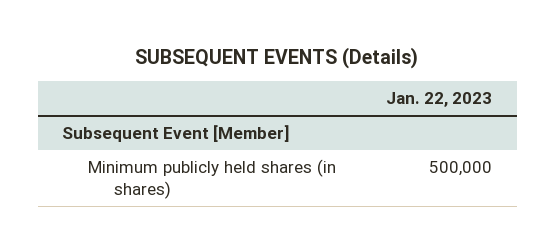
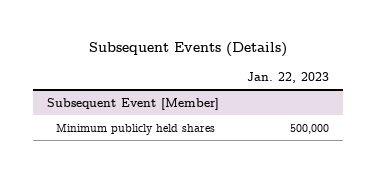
[135,47,419,70] SUBSEQUENT EVENTS (Details) -> [89,41,288,57] Subsequent Events (Details)
[88,159,337,200] Minimum publicly held shares (in shares) -> [55,122,215,135] Minimum publicly held shares

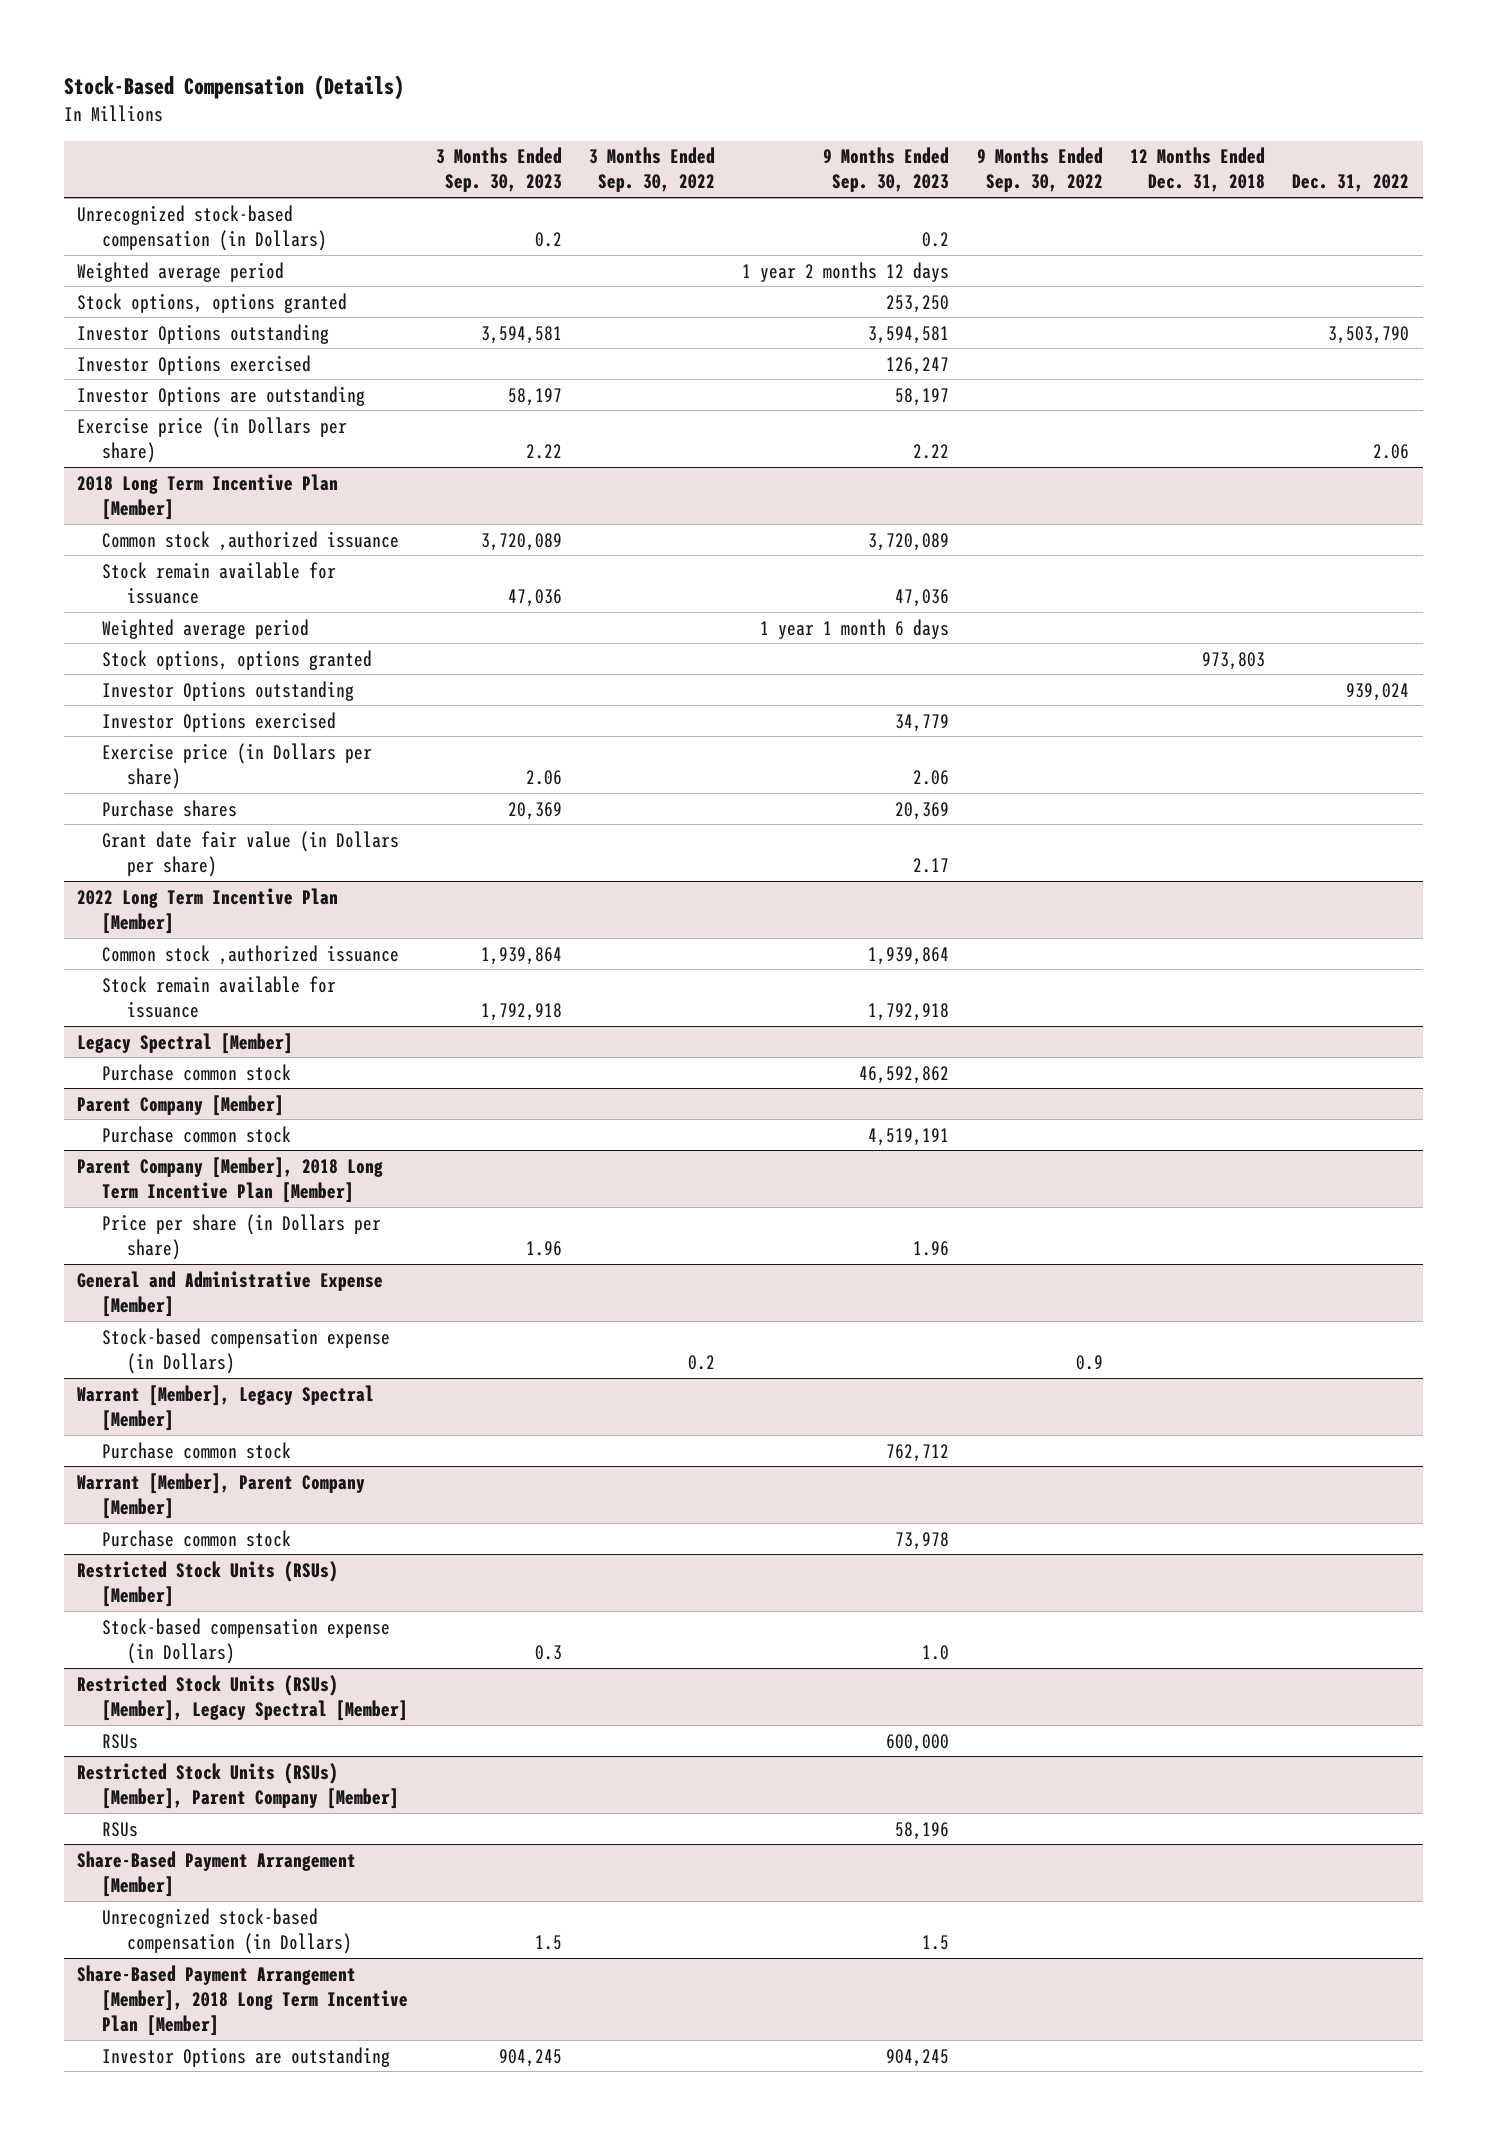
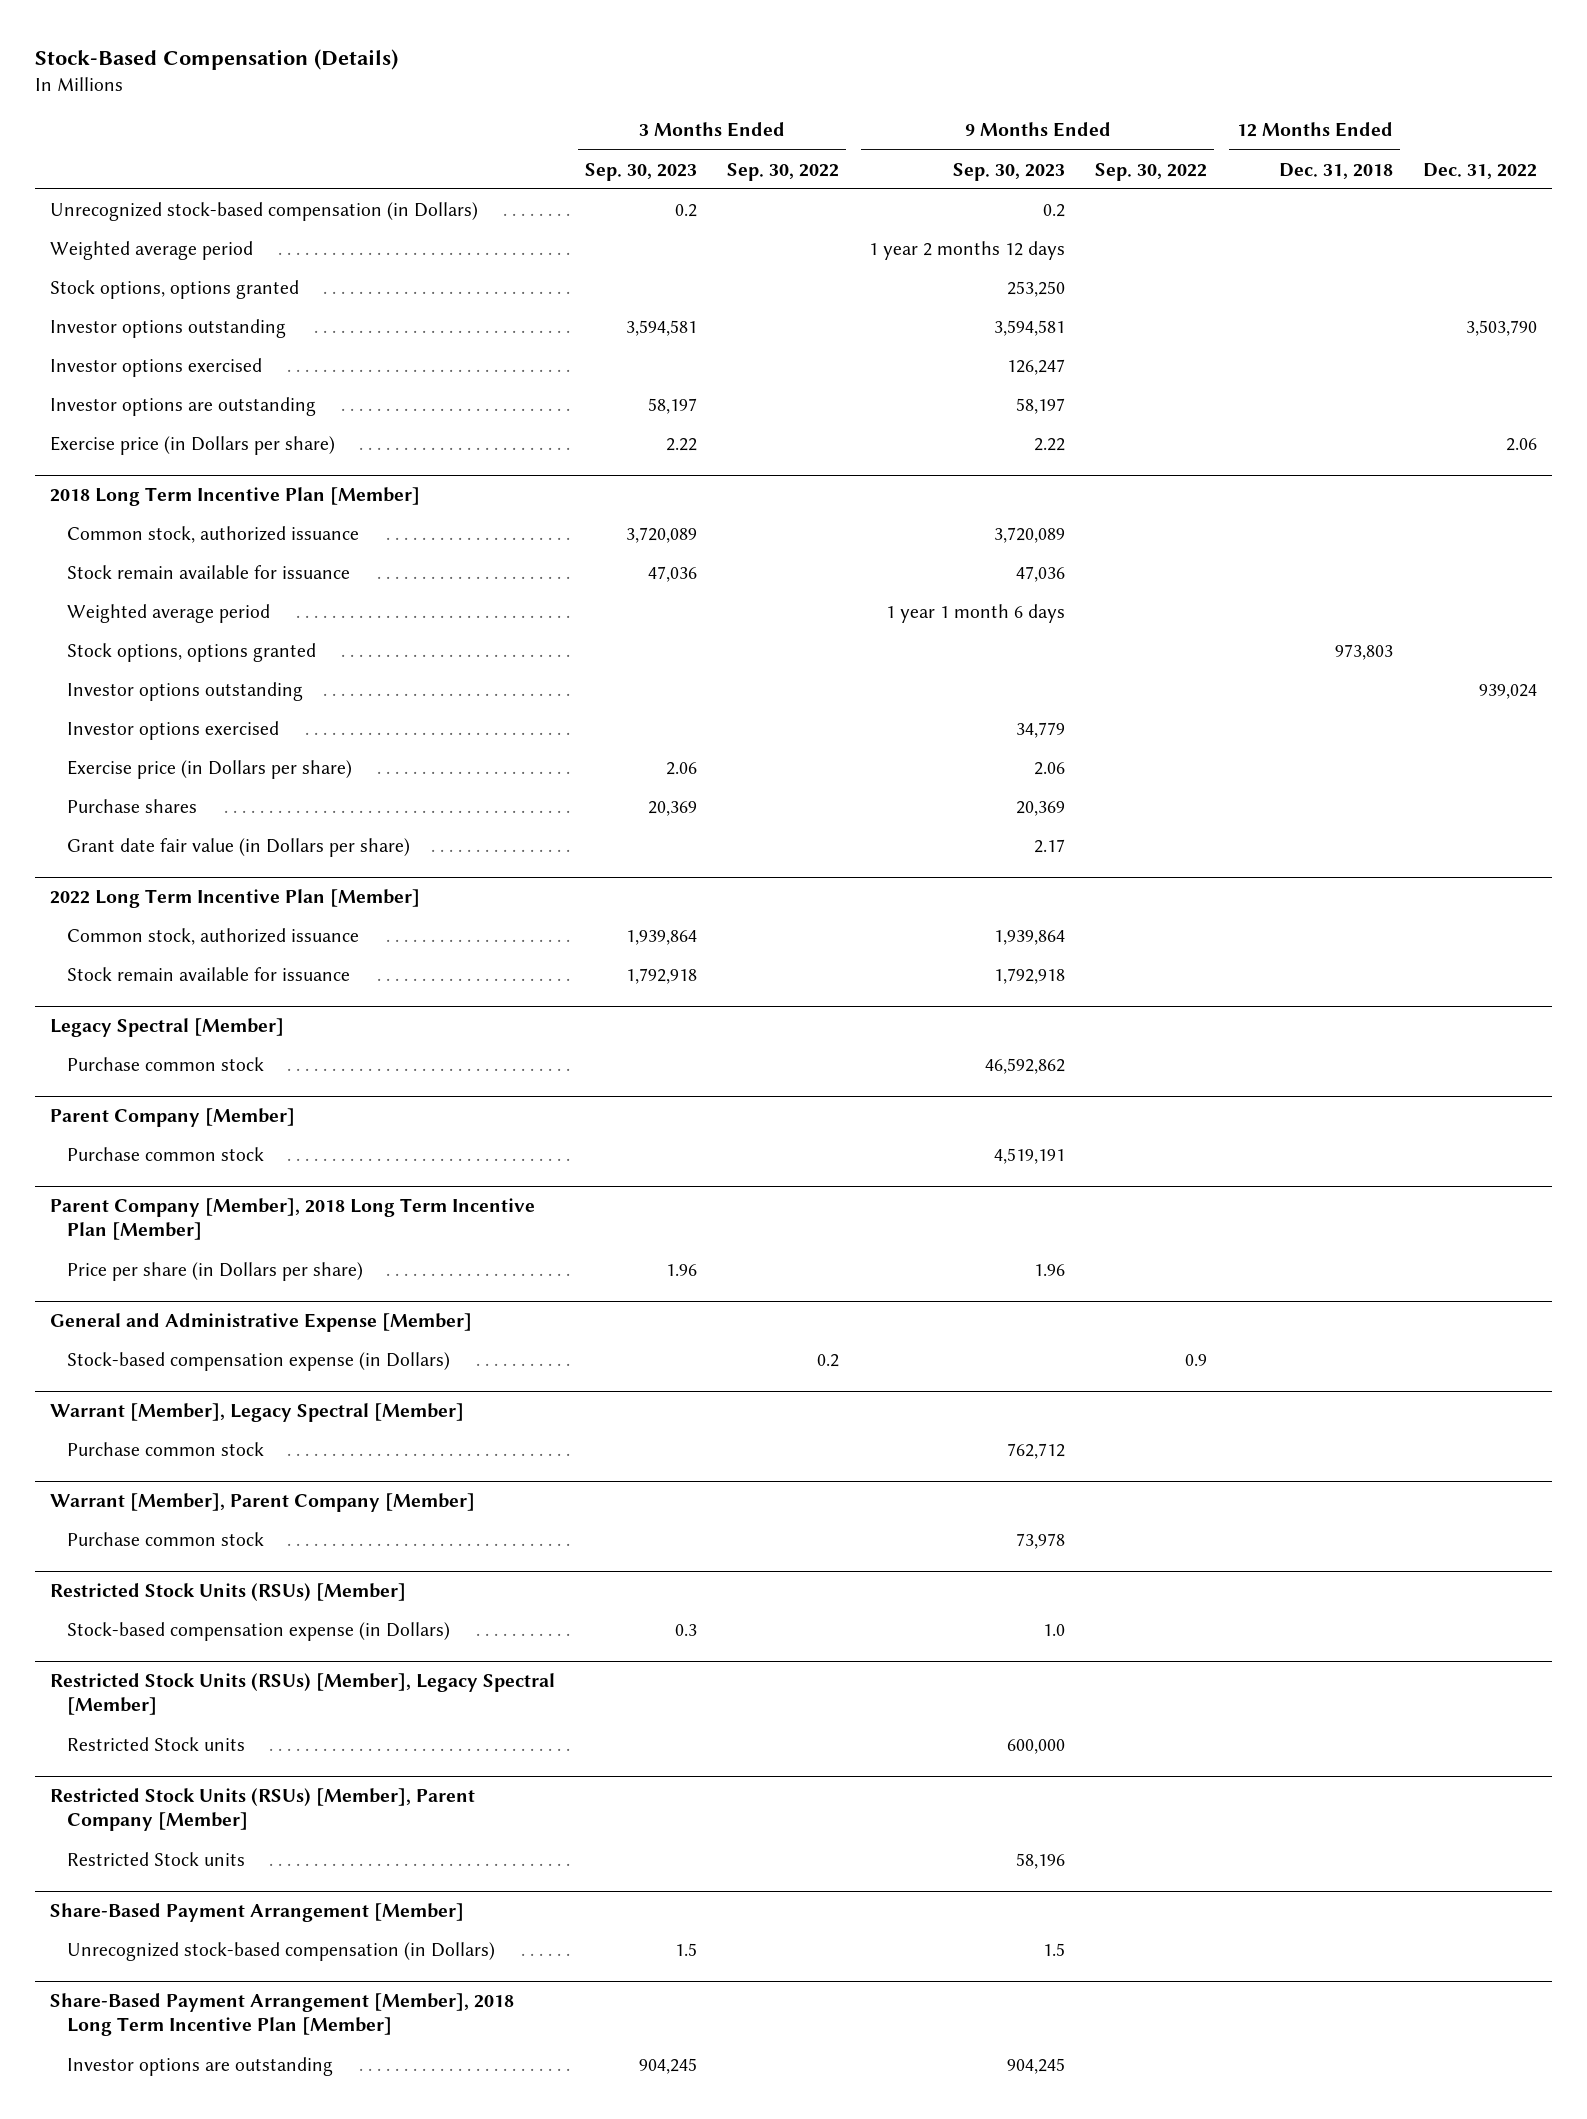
[77,323,330,344] Investor Options outstanding -> [50,318,287,338] Investor options outstanding
[77,354,312,375] Investor Options exercised -> [50,357,263,377] Investor options exercised
[77,385,366,406] Investor Options are outstanding -> [50,396,317,416] Investor options are outstanding
[102,530,400,551] Common stock ,authorized issuance -> [66,525,359,543] Common stock, authorized issuance
[102,680,355,701] Investor Options outstanding -> [66,681,303,701] Investor options outstanding
[102,711,337,732] Investor Options exercised -> [66,720,279,740] Investor options exercised
[102,944,400,965] Common stock ,authorized issuance -> [66,927,359,945] Common stock, authorized issuance
[102,1733,139,1749] RSUs -> [66,1736,245,1751] Restricted Stock units
[102,1821,139,1837] RSUs -> [66,1851,245,1866] Restricted Stock units
[102,2046,391,2067] Investor Options are outstanding -> [66,2056,333,2076] Investor options are outstanding

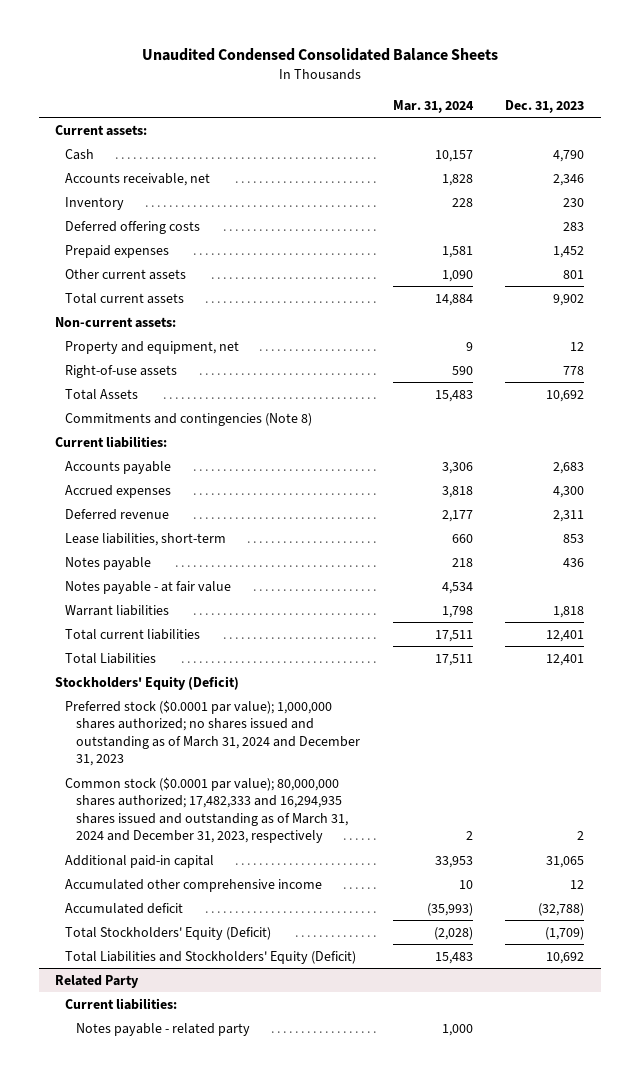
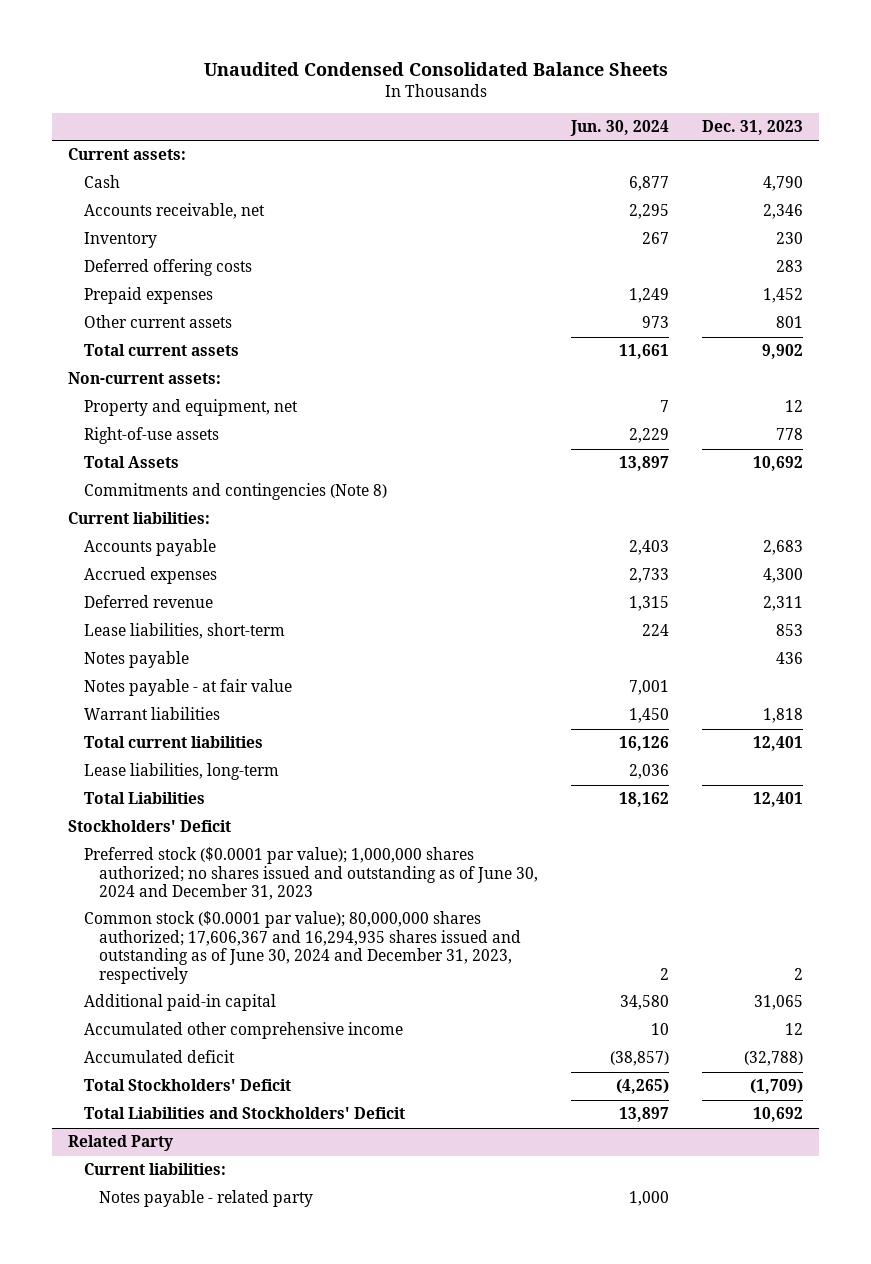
[392,100,474,114] Mar. 31, 2024 -> none
none -> [569,120,669,137] Jun. 30, 2024
none -> [83,763,279,781] Lease liabilities, long-term
[54,675,239,690] Stockholders' Equity (Deficit) -> [68,820,232,833] Stockholders' Deficit
[65,699,360,767] Preferred stock ($0.0001 par value); 1,000,000 shares authorized; no shares issued and outstanding as of March 31, 2024 and December 31, 2023 -> [83,847,539,901] Preferred stock ($0.0001 par value); 1,000,000 shares authorized; no shares issued and outstanding as of June 30, 2024 and December 31, 2023
[65,776,348,844] Common stock ($0.0001 par value); 80,000,000 shares authorized; 17,482,333 and 16,294,935 shares issued and outstanding as of March 31, 2024 and December 31, 2023, respectively -> [83,911,522,984] Common stock ($0.0001 par value); 80,000,000 shares authorized; 17,606,367 and 16,294,935 shares issued and outstanding as of June 30, 2024 and December 31, 2023, respectively
[65,926,272,940] Total Stockholders' Equity (Deficit) -> [83,1079,291,1092] Total Stockholders' Deficit
[65,950,357,964] Total Liabilities and Stockholders' Equity (Deficit) -> [83,1107,405,1120] Total Liabilities and Stockholders' Deficit

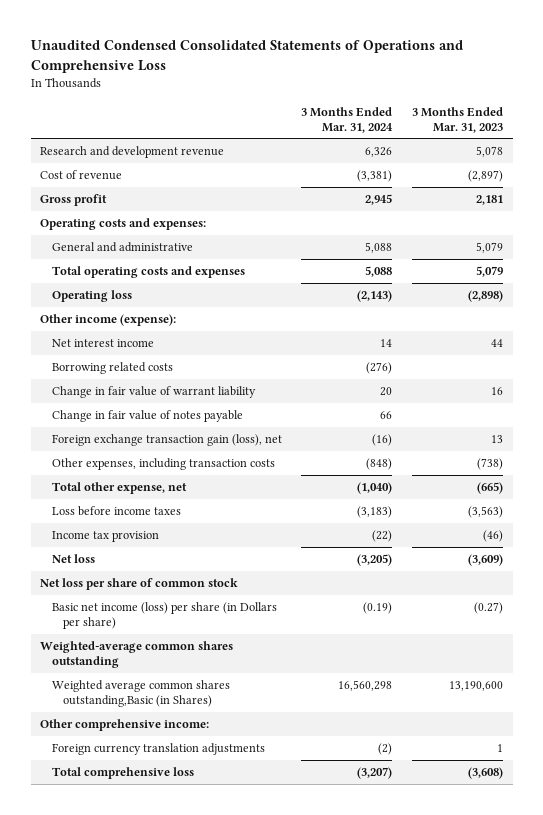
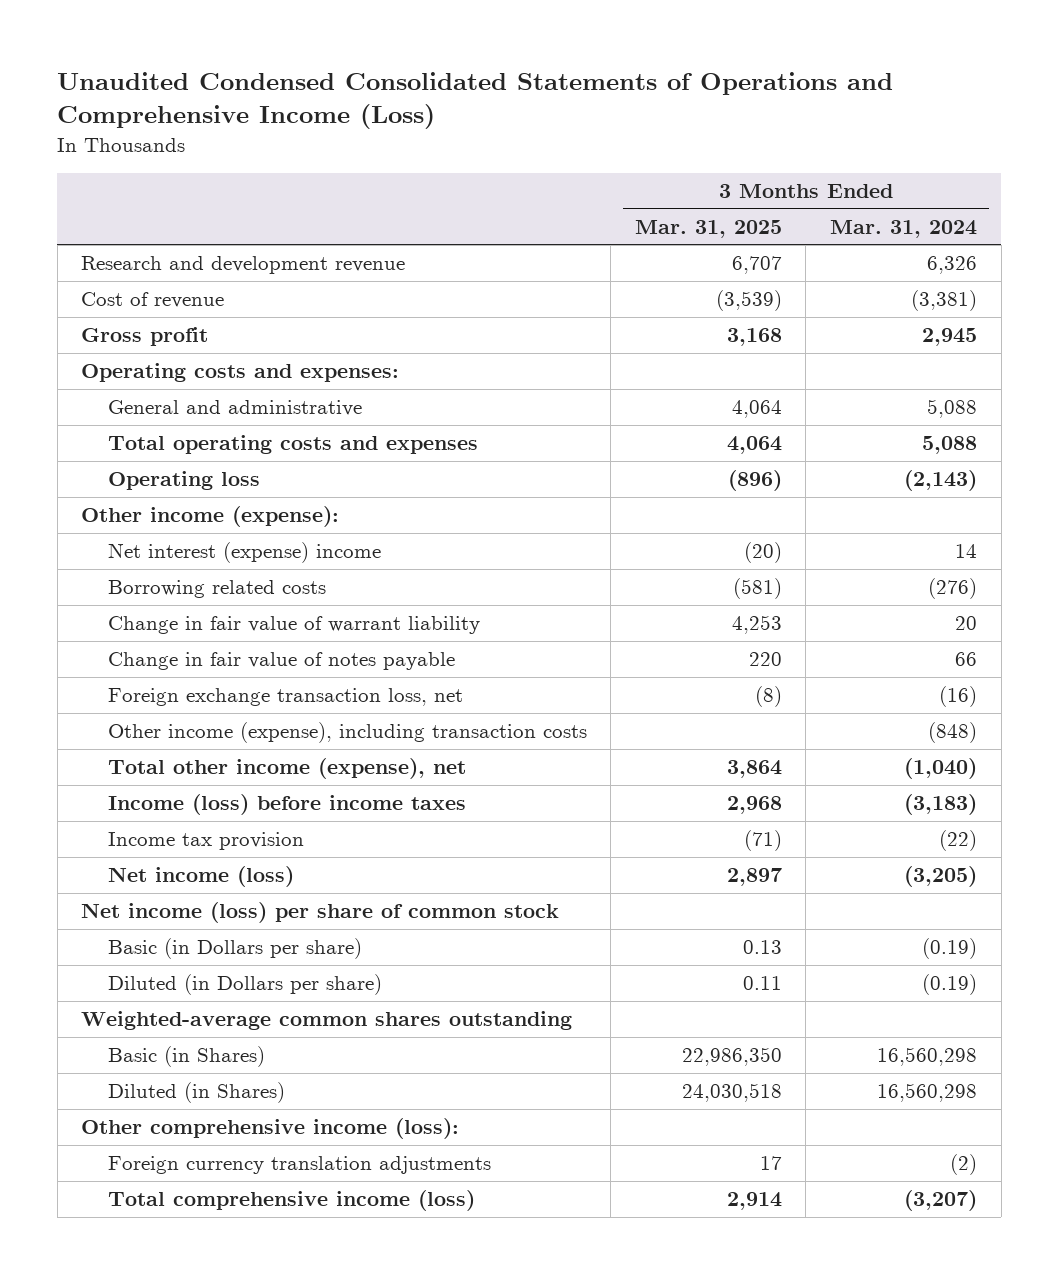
[30,40,463,73] Unaudited Condensed Consolidated Statements of Operations and Comprehensive Loss -> [57,72,894,130] Unaudited Condensed Consolidated Statements of Operations and Comprehensive Income (Loss)
[411,106,503,133] 3 Months Ended Mar. 31, 2023 -> none
none -> [634,219,782,238] Mar. 31, 2025
[51,339,154,348] Net interest income -> [107,542,381,564] Net interest (expense) income
[51,434,282,447] Foreign exchange transaction gain (loss), net -> [107,688,463,707] Foreign exchange transaction loss, net
[51,458,275,471] Other expenses, including transaction costs -> [107,722,587,744] Other income (expense), including transaction costs
[51,482,187,495] Total other expense, net -> [107,758,466,780] Total other income (expense), net
[51,506,181,517] Loss before income taxes -> [107,794,466,816] Income (loss) before income taxes
[51,554,95,564] Net loss -> [107,866,294,888] Net income (loss)
[40,578,239,591] Net loss per share of common stock -> [81,902,560,924] Net income (loss) per share of common stock
[51,602,277,630] Basic net income (loss) per share (in Dollars per share) -> [107,938,362,960] Basic (in Dollars per share)
none -> [107,974,382,996] Diluted (in Dollars per share)
[51,680,230,708] Weighted average common shares outstanding,Basic (in Shares) -> [107,1046,265,1068] Basic (in Shares)
none -> [107,1082,285,1104] Diluted (in Shares)
[40,719,210,732] Other comprehensive income: -> [81,1118,460,1140] Other comprehensive income (loss):
[51,767,194,780] Total comprehensive loss -> [107,1190,475,1212] Total comprehensive income (loss)

